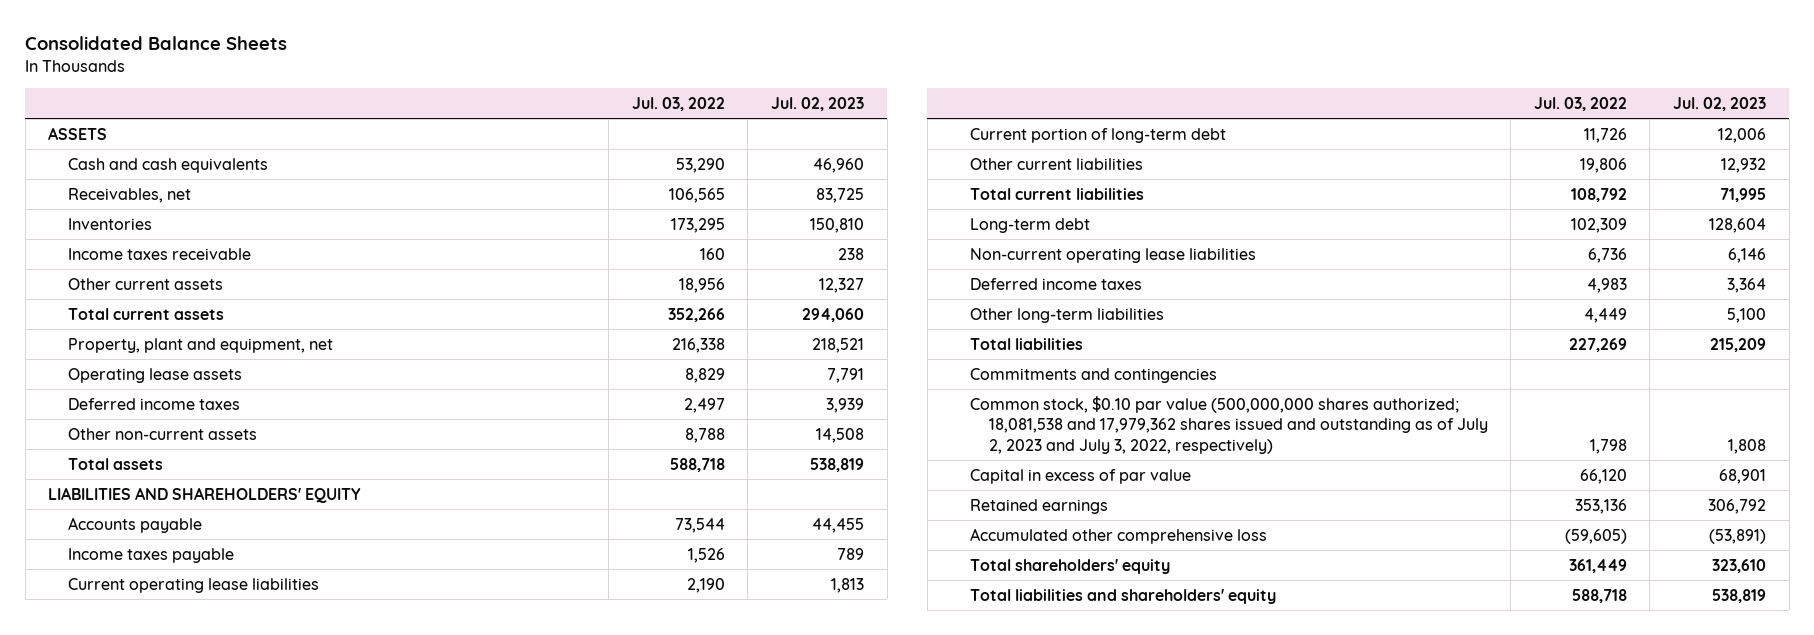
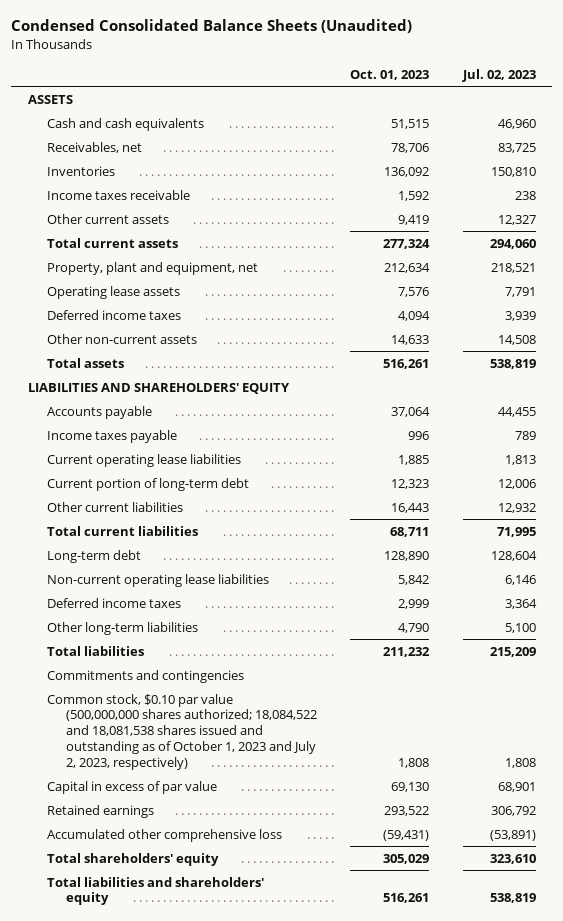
[25,36,288,51] Consolidated Balance Sheets -> [10,19,412,34] Condensed Consolidated Balance Sheets (Unaudited)
[631,97,725,112] Jul. 03, 2022 -> none
none -> [350,70,430,81] Oct. 01, 2023
[969,395,1488,454] Common stock, $0.10 par value (500,000,000 shares authorized; 18,081,538 and 17,979,362 shares issued and outstanding as of July 2, 2023 and July 3, 2022, respectively) -> [46,693,317,770] Common stock, $0.10 par value (500,000,000 shares authorized; 18,084,522 and 18,081,538 shares issued and outstanding as of October 1, 2023 and July 2, 2023, respectively)

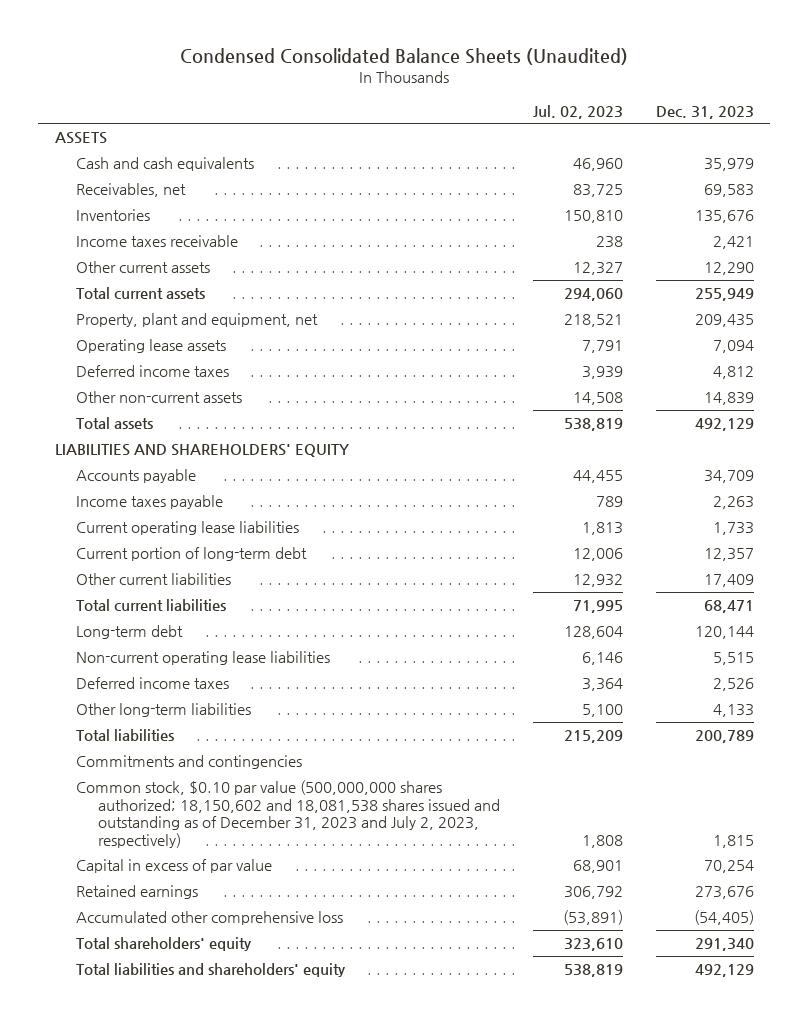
[350,70,430,81] Oct. 01, 2023 -> none
none -> [655,105,754,119] Dec. 31, 2023
[46,693,317,770] Common stock, $0.10 par value (500,000,000 shares authorized; 18,084,522 and 18,081,538 shares issued and outstanding as of October 1, 2023 and July 2, 2023, respectively) -> [76,780,500,848] Common stock, $0.10 par value (500,000,000 shares authorized; 18,150,602 and 18,081,538 shares issued and outstanding as of December 31, 2023 and July 2, 2023, respectively)

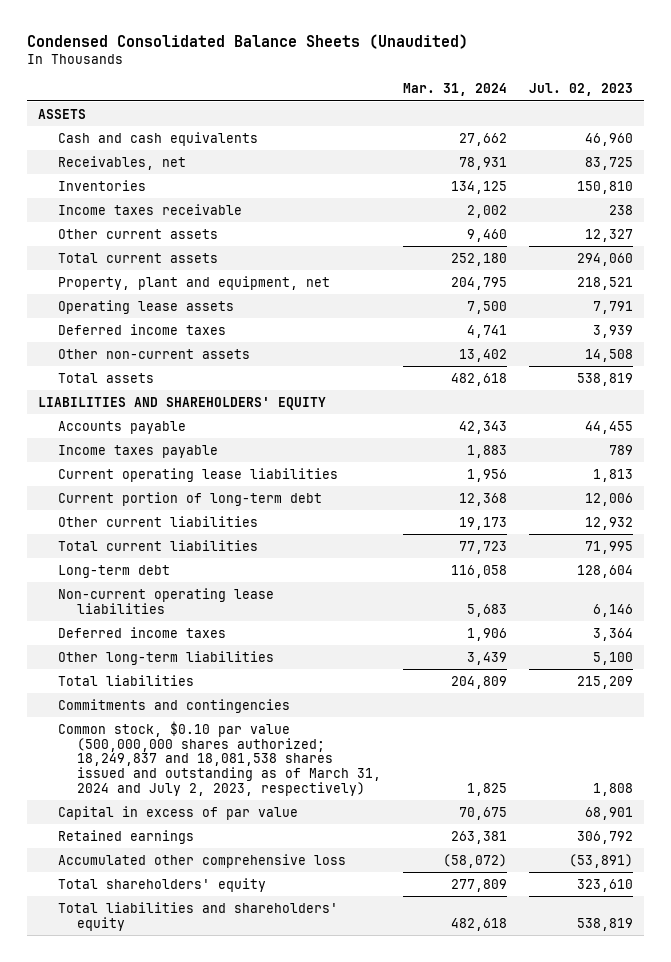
[655,105,754,119] Dec. 31, 2023 -> none
none -> [402,83,507,97] Mar. 31, 2024
[76,780,500,848] Common stock, $0.10 par value (500,000,000 shares authorized; 18,150,602 and 18,081,538 shares issued and outstanding as of December 31, 2023 and July 2, 2023, respectively) -> [57,720,382,796] Common stock, $0.10 par value (500,000,000 shares authorized; 18,249,837 and 18,081,538 shares issued and outstanding as of March 31, 2024 and July 2, 2023, respectively)

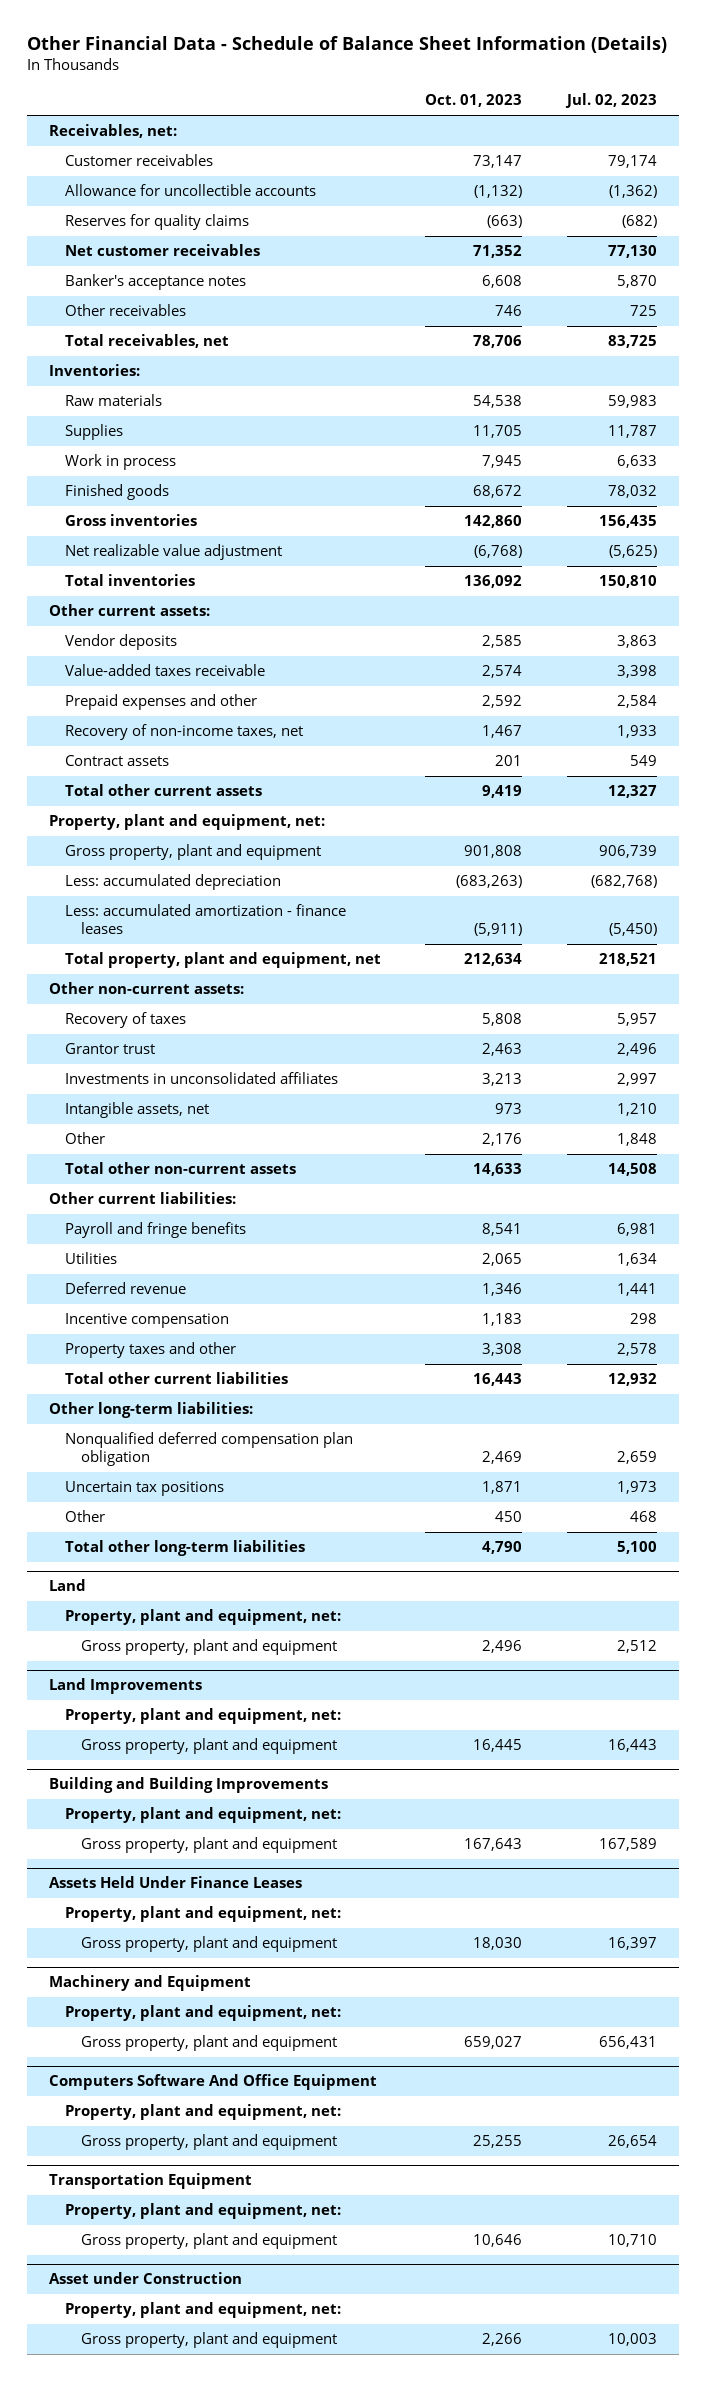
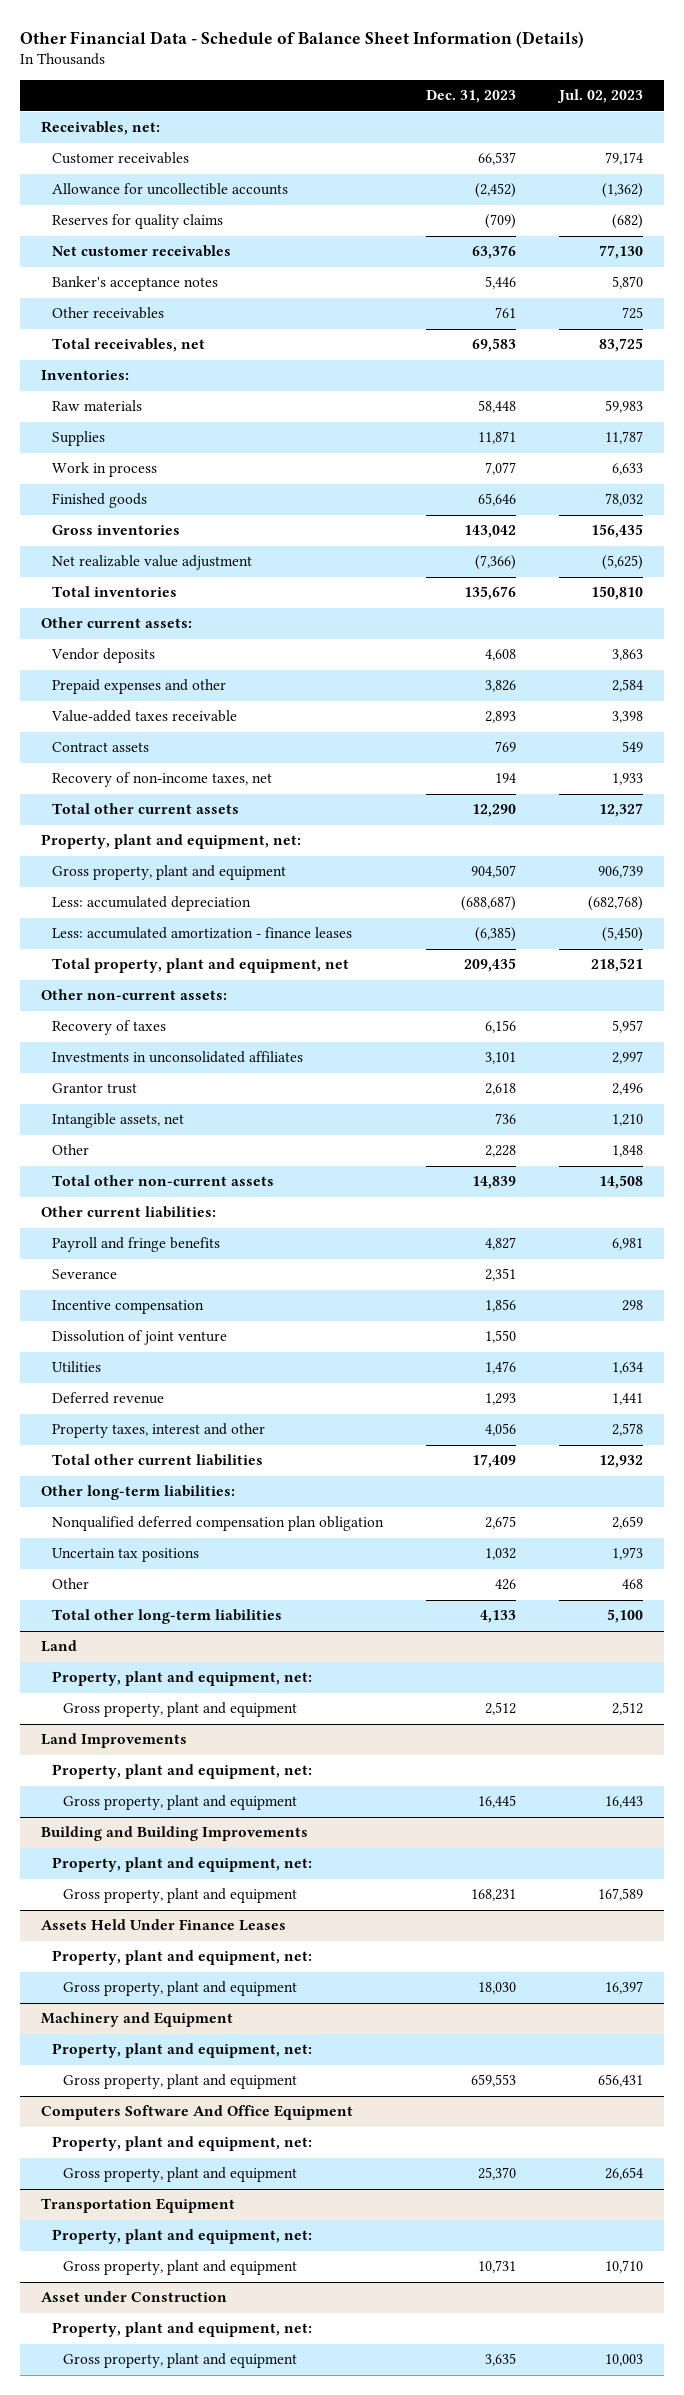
[425,94,523,108] Oct. 01, 2023 -> none
none -> [425,90,516,104] Dec. 31, 2023
[65,664,266,677] Value-added taxes receivable -> [51,710,238,723] Value-added taxes receivable
[65,724,304,741] Recovery of non-income taxes, net -> [52,772,273,788] Recovery of non-income taxes, net
[65,1043,156,1055] Grantor trust -> [52,1083,138,1095] Grantor trust
none -> [52,1269,118,1280] Severance
[65,1313,230,1329] Incentive compensation -> [52,1300,205,1315] Incentive compensation
none -> [52,1330,228,1346] Dissolution of joint venture
[65,1342,237,1359] Property taxes and other -> [52,1423,266,1439] Property taxes, interest and other

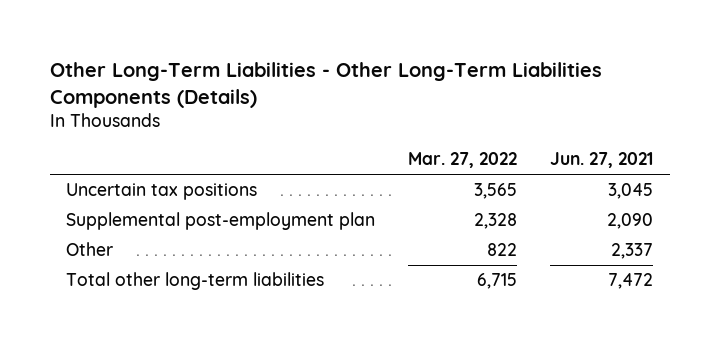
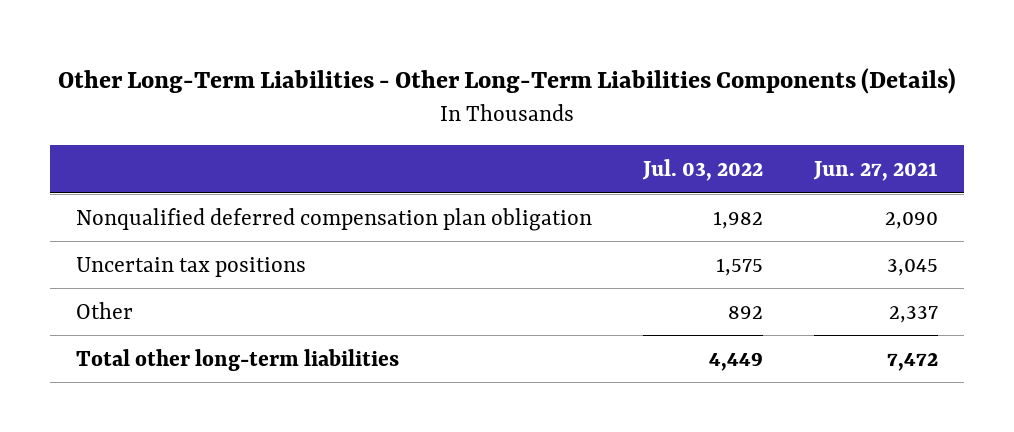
[408,152,518,169] Mar. 27, 2022 -> none
none -> [642,158,764,181] Jul. 03, 2022
none -> [75,207,592,231] Nonqualified deferred compensation plan obligation
[66,212,376,231] Supplemental post-employment plan -> none

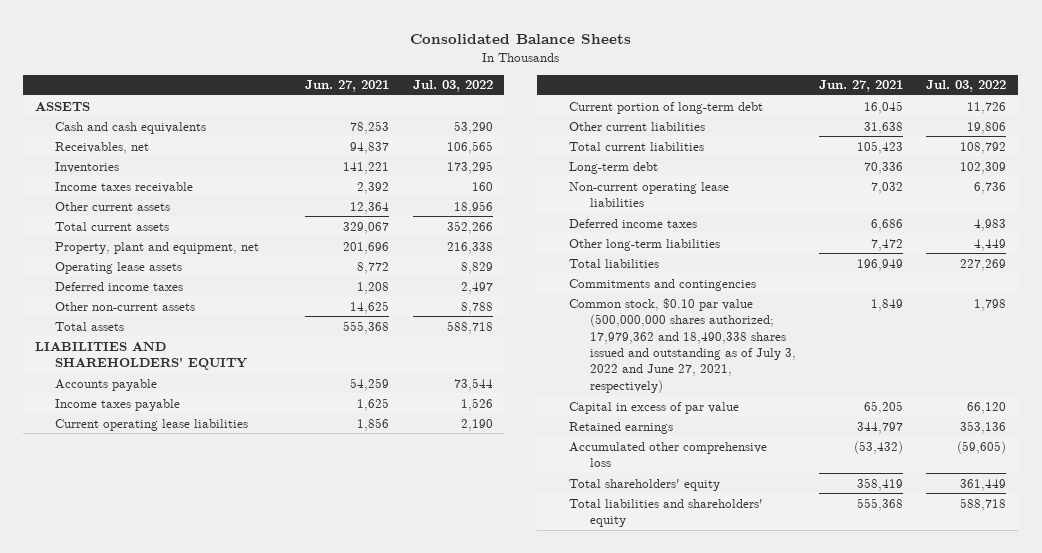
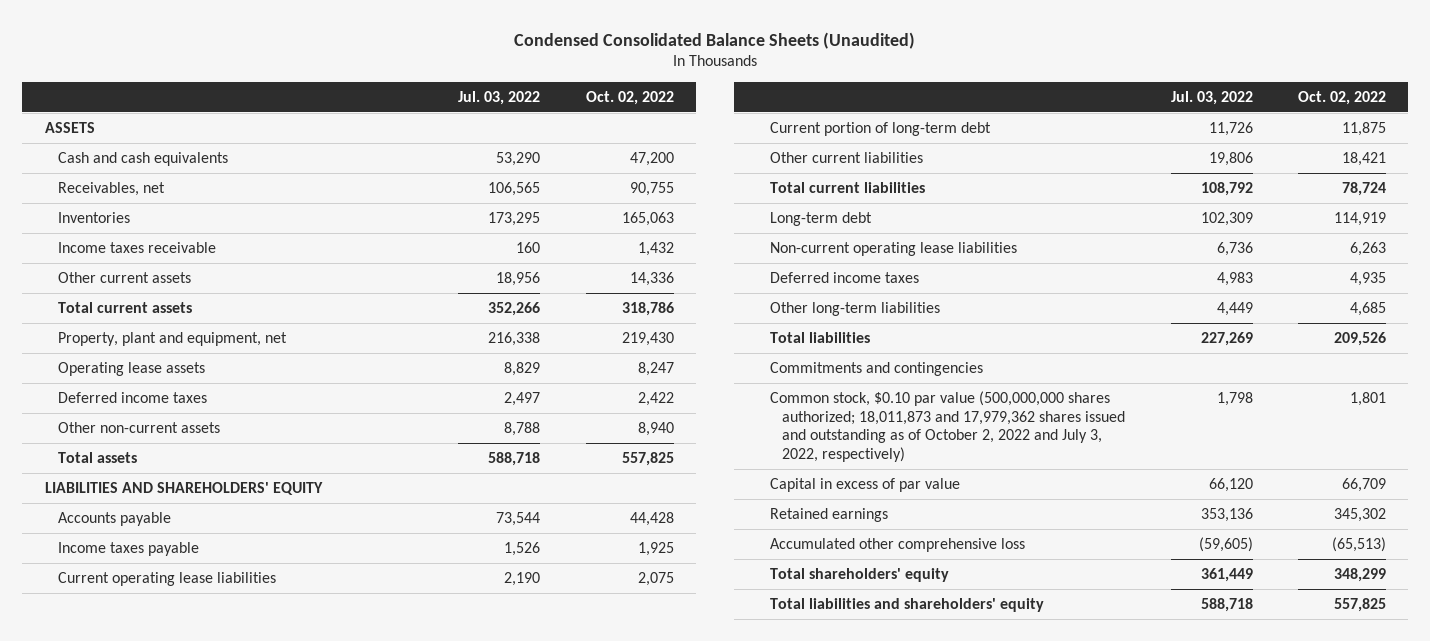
[409,33,631,44] Consolidated Balance Sheets -> [514,31,916,49] Condensed Consolidated Balance Sheets (Unaudited)
[305,80,390,93] Jun. 27, 2021 -> none
none -> [585,90,674,105] Oct. 02, 2022
[569,297,796,393] Common stock, $0.10 par value (500,000,000 shares authorized; 17,979,362 and 18,490,338 shares issued and outstanding as of July 3, 2022 and June 27, 2021, respectively) -> [769,391,1126,462] Common stock, $0.10 par value (500,000,000 shares authorized; 18,011,873 and 17,979,362 shares issued and outstanding as of October 2, 2022 and July 3, 2022, respectively)

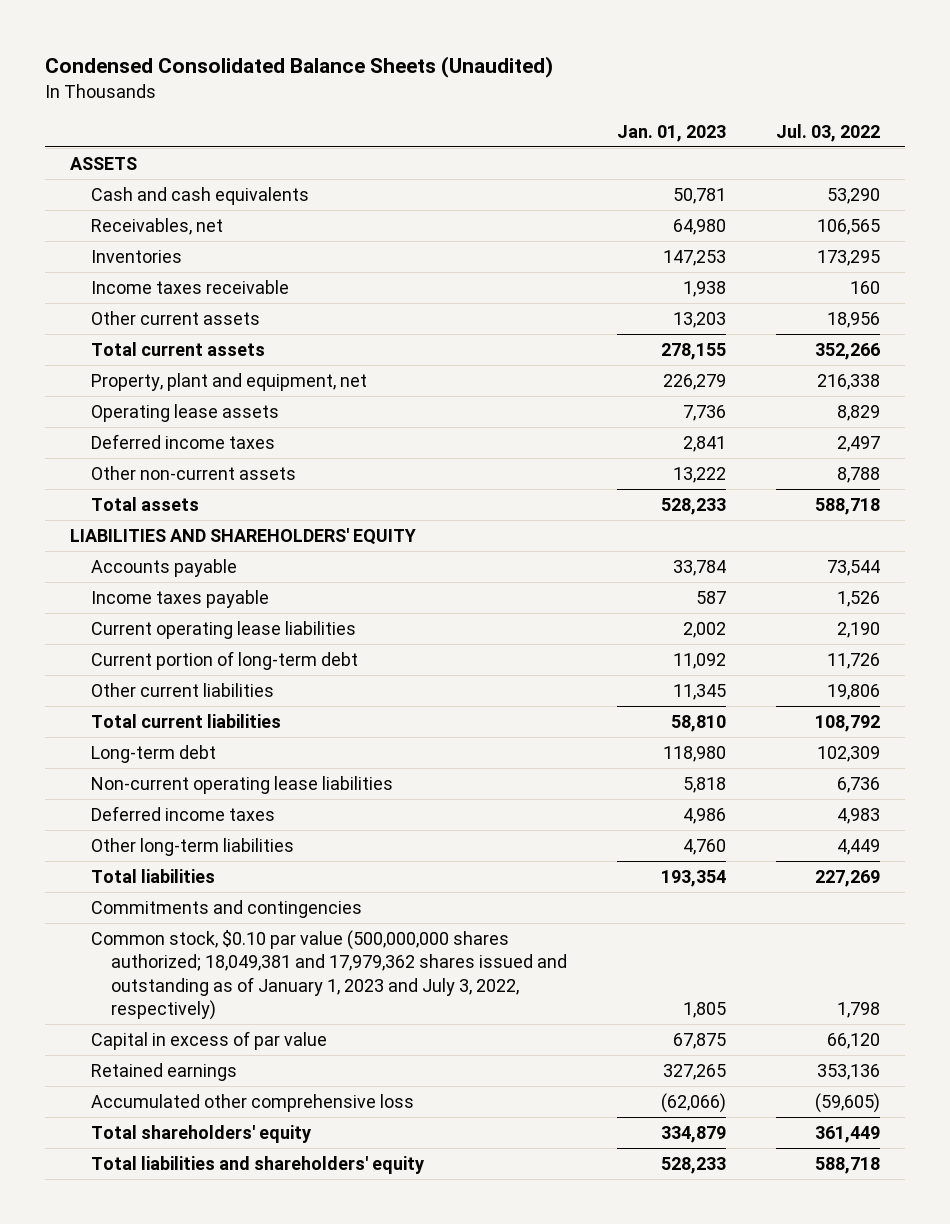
[585,90,674,105] Oct. 02, 2022 -> none
none -> [617,124,727,142] Jan. 01, 2023
[769,391,1126,462] Common stock, $0.10 par value (500,000,000 shares authorized; 18,011,873 and 17,979,362 shares issued and outstanding as of October 2, 2022 and July 3, 2022, respectively) -> [90,929,568,1020] Common stock, $0.10 par value (500,000,000 shares authorized; 18,049,381 and 17,979,362 shares issued and outstanding as of January 1, 2023 and July 3, 2022, respectively)

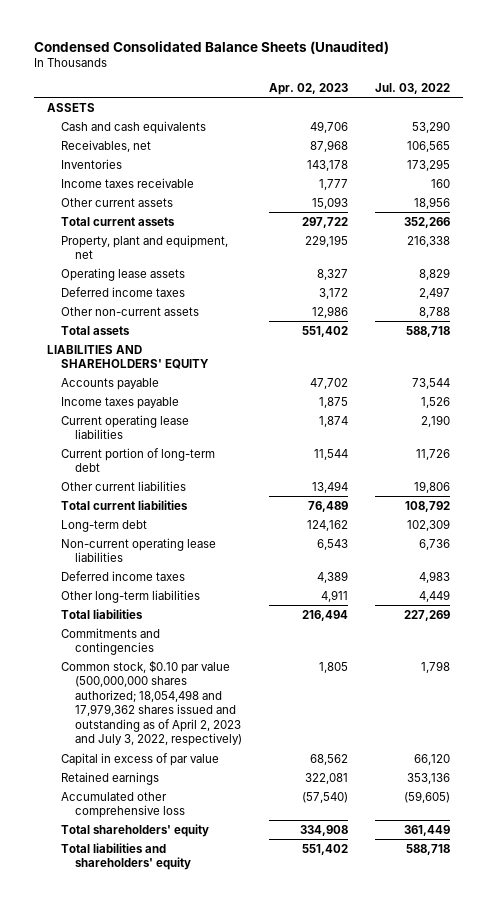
[617,124,727,142] Jan. 01, 2023 -> none
none -> [268,83,348,96] Apr. 02, 2023
[90,929,568,1020] Common stock, $0.10 par value (500,000,000 shares authorized; 18,049,381 and 17,979,362 shares issued and outstanding as of January 1, 2023 and July 3, 2022, respectively) -> [61,659,243,747] Common stock, $0.10 par value (500,000,000 shares authorized; 18,054,498 and 17,979,362 shares issued and outstanding as of April 2, 2023 and July 3, 2022, respectively)

